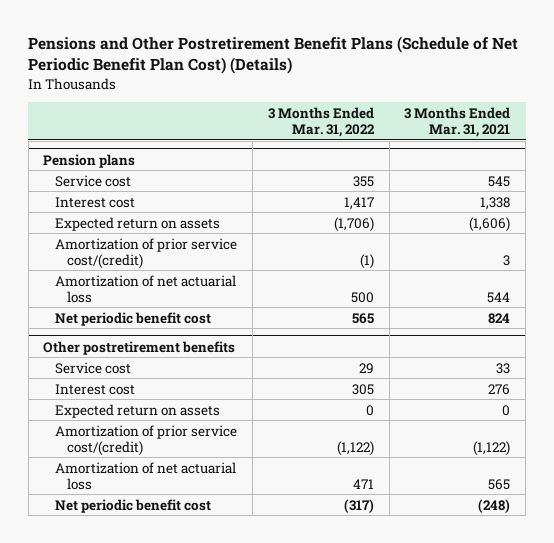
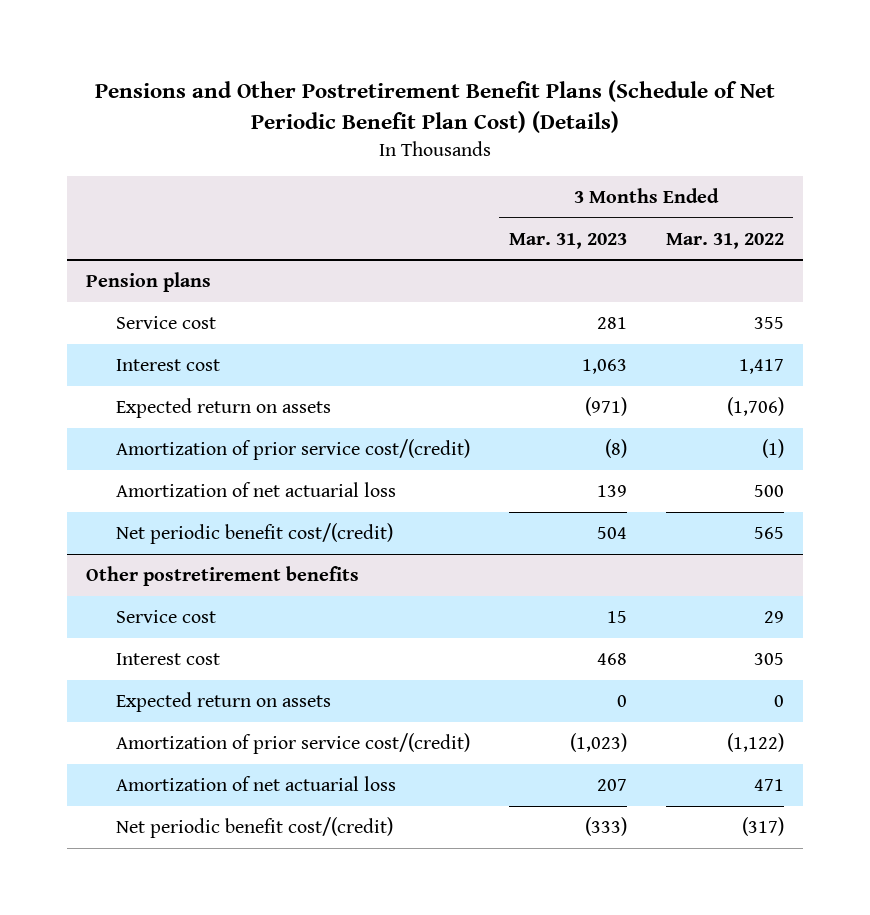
[404,106,511,137] 3 Months Ended Mar. 31, 2021 -> none
none -> [508,232,627,249] Mar. 31, 2023
[55,311,212,326] Net periodic benefit cost -> [115,523,393,545] Net periodic benefit cost/(credit)
[55,498,212,513] Net periodic benefit cost -> [115,817,393,839] Net periodic benefit cost/(credit)

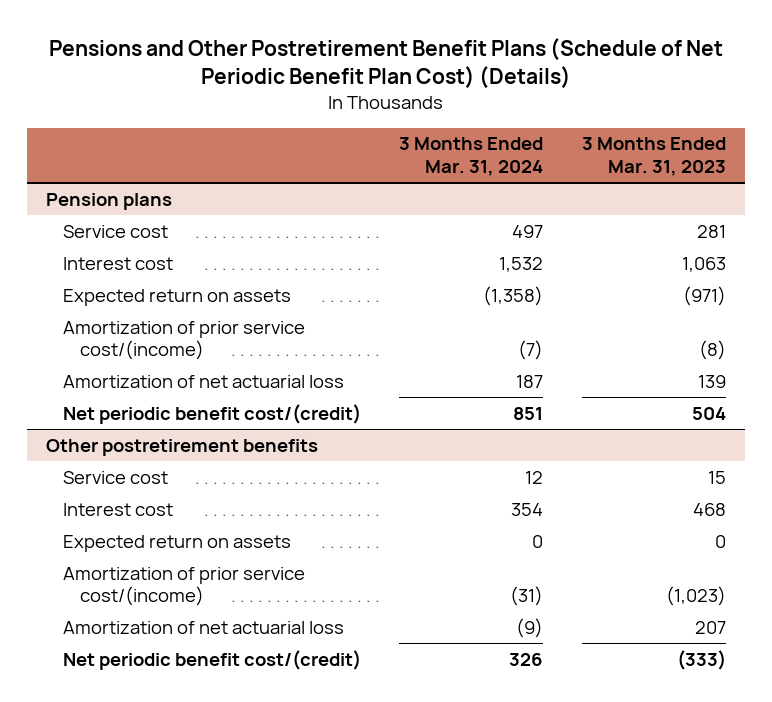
[665,232,784,249] Mar. 31, 2022 -> none
none -> [399,137,544,177] 3 Months Ended Mar. 31, 2024
[115,439,470,461] Amortization of prior service cost/(credit) -> [63,320,306,361] Amortization of prior service cost/(income)
[115,733,470,755] Amortization of prior service cost/(credit) -> [63,566,306,607] Amortization of prior service cost/(income)

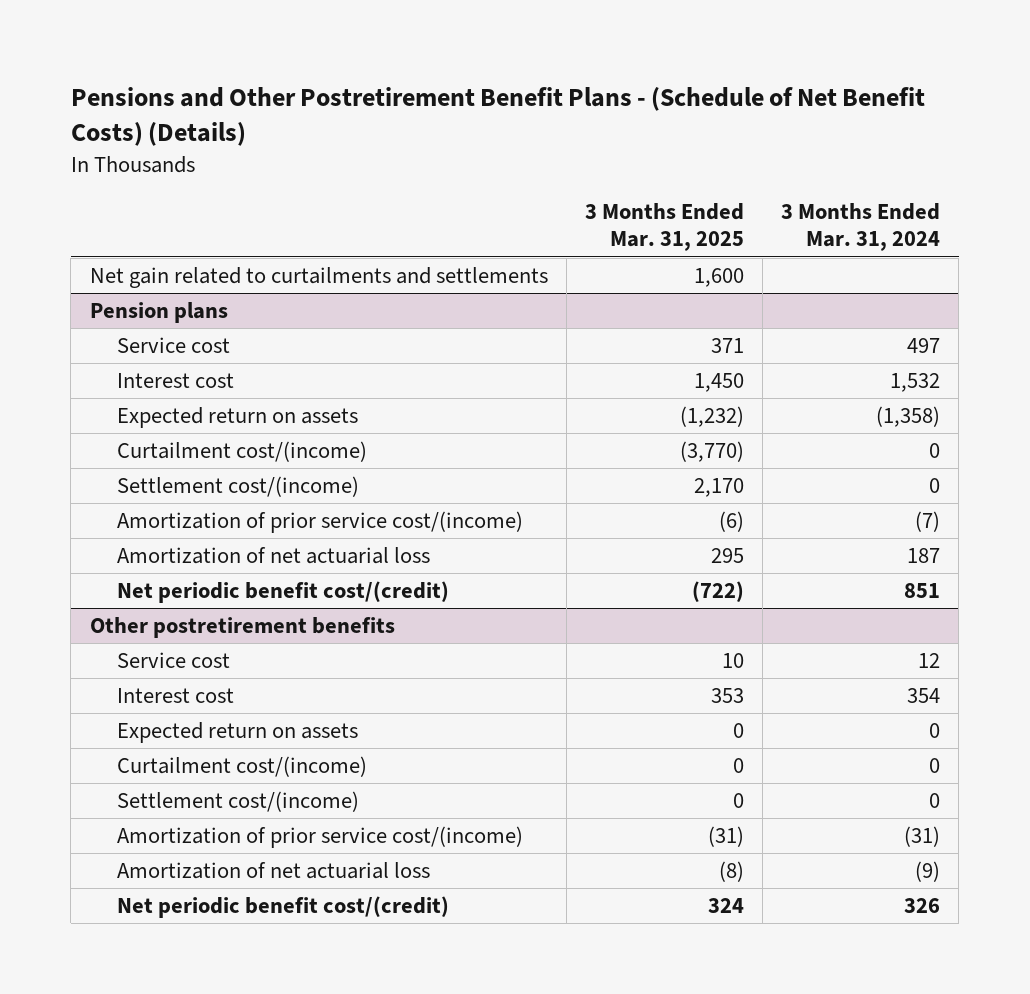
[48,37,723,89] Pensions and Other Postretirement Benefit Plans (Schedule of Net Periodic Benefit Plan Cost) (Details) -> [70,86,925,147] Pensions and Other Postretirement Benefit Plans - (Schedule of Net Benefit Costs) (Details)
[581,137,726,177] 3 Months Ended Mar. 31, 2023 -> none
none -> [584,203,744,252] 3 Months Ended Mar. 31, 2025
none -> [89,267,548,289] Net gain related to curtailments and settlements
none -> [117,441,368,463] Curtailment cost/(income)
none -> [117,476,360,498] Settlement cost/(income)
none -> [117,756,368,778] Curtailment cost/(income)
none -> [117,791,360,813] Settlement cost/(income)

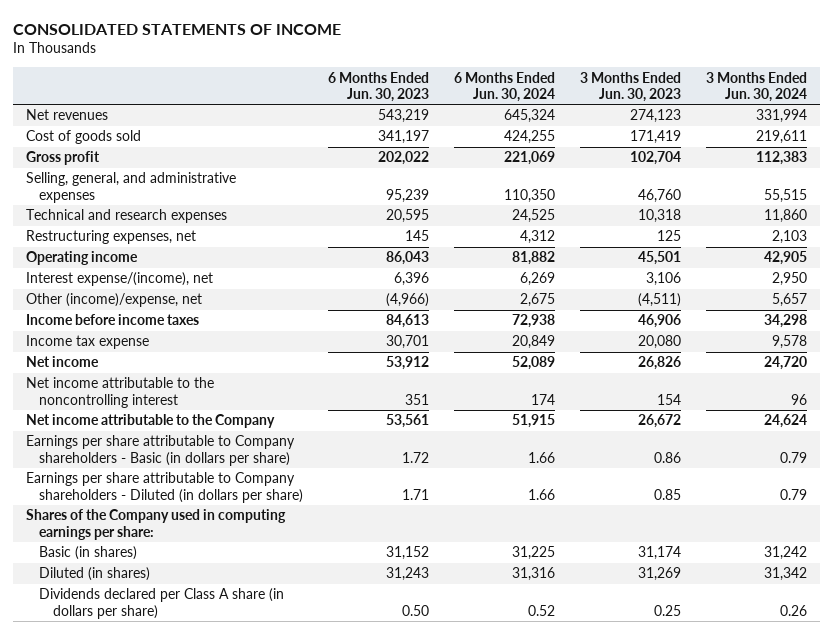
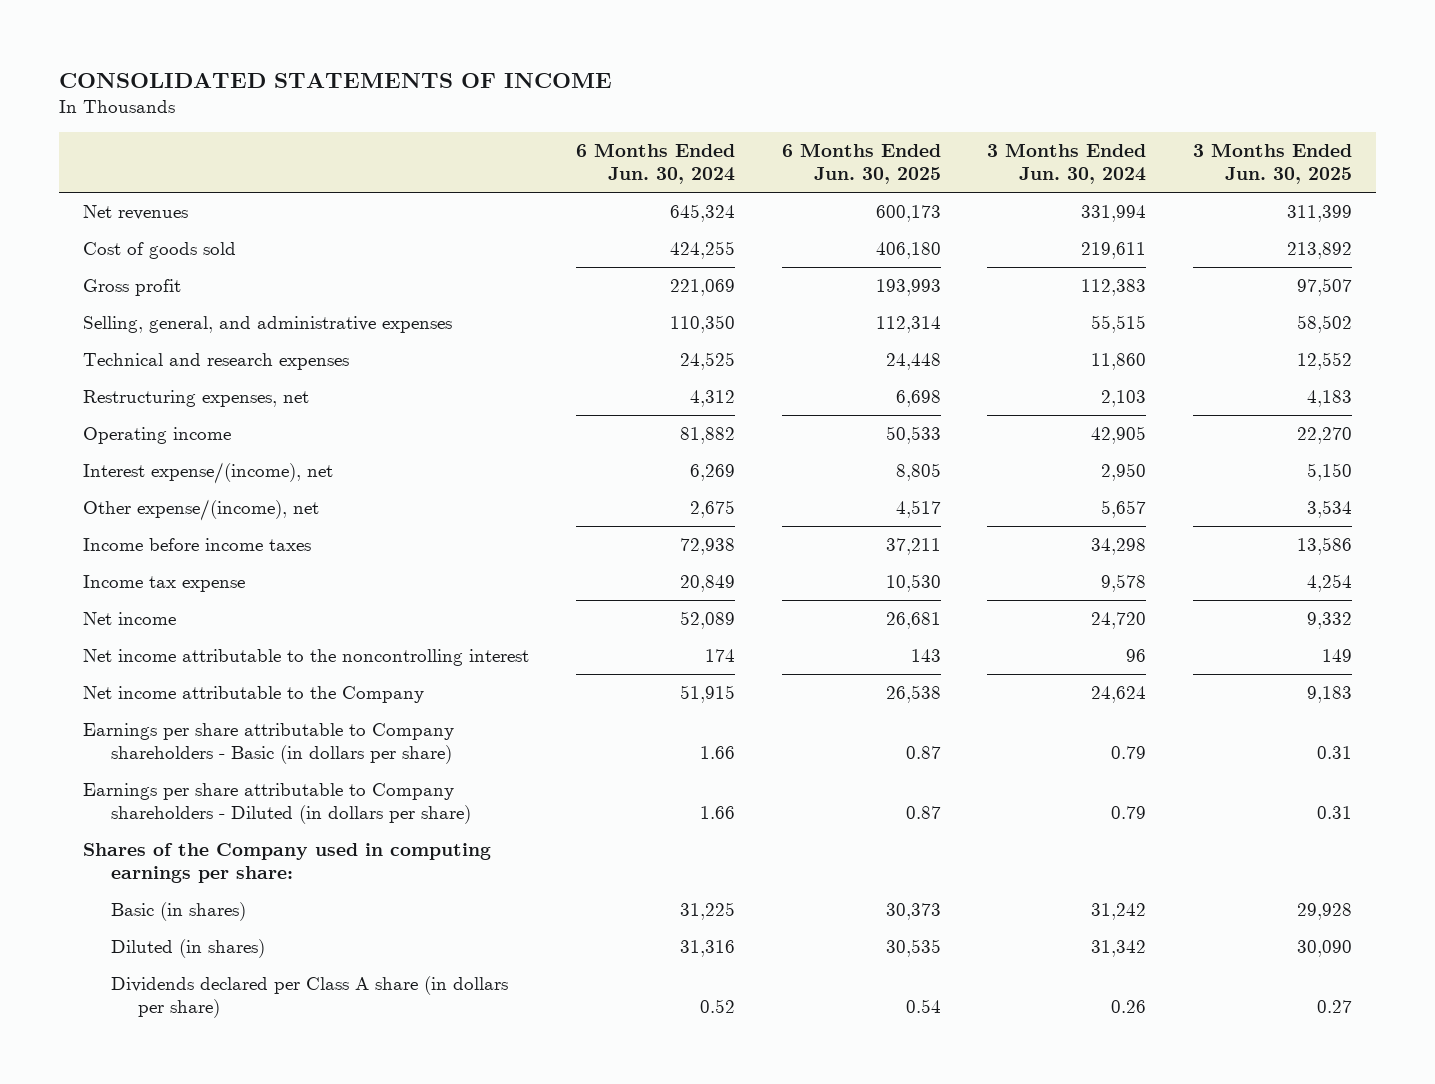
[328,71,430,102] 6 Months Ended Jun. 30, 2023 -> none
[580,71,682,102] 3 Months Ended Jun. 30, 2023 -> none
none -> [781,142,941,185] 6 Months Ended Jun. 30, 2025
none -> [1193,142,1353,185] 3 Months Ended Jun. 30, 2025
[25,293,202,308] Other (income)/expense, net -> [82,498,319,521] Other expense/(income), net

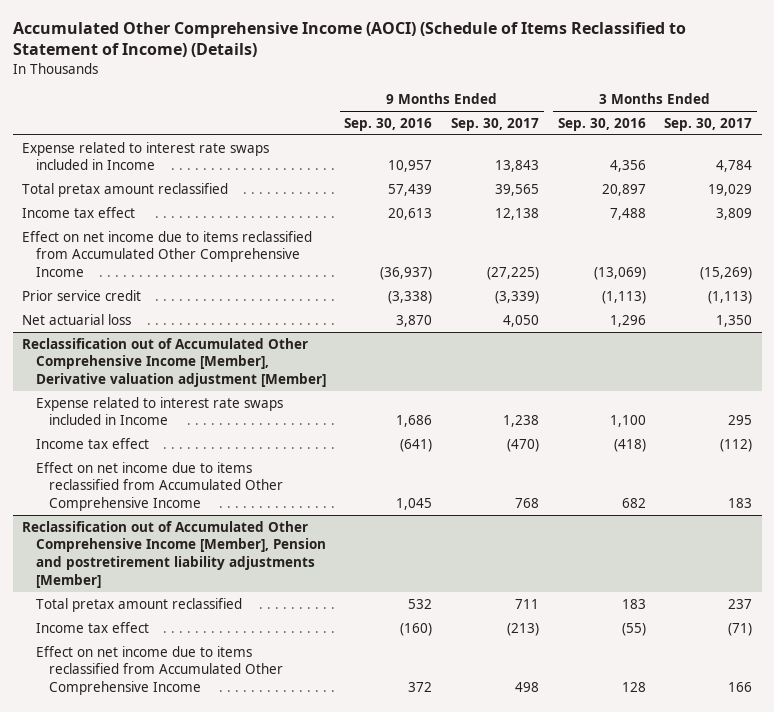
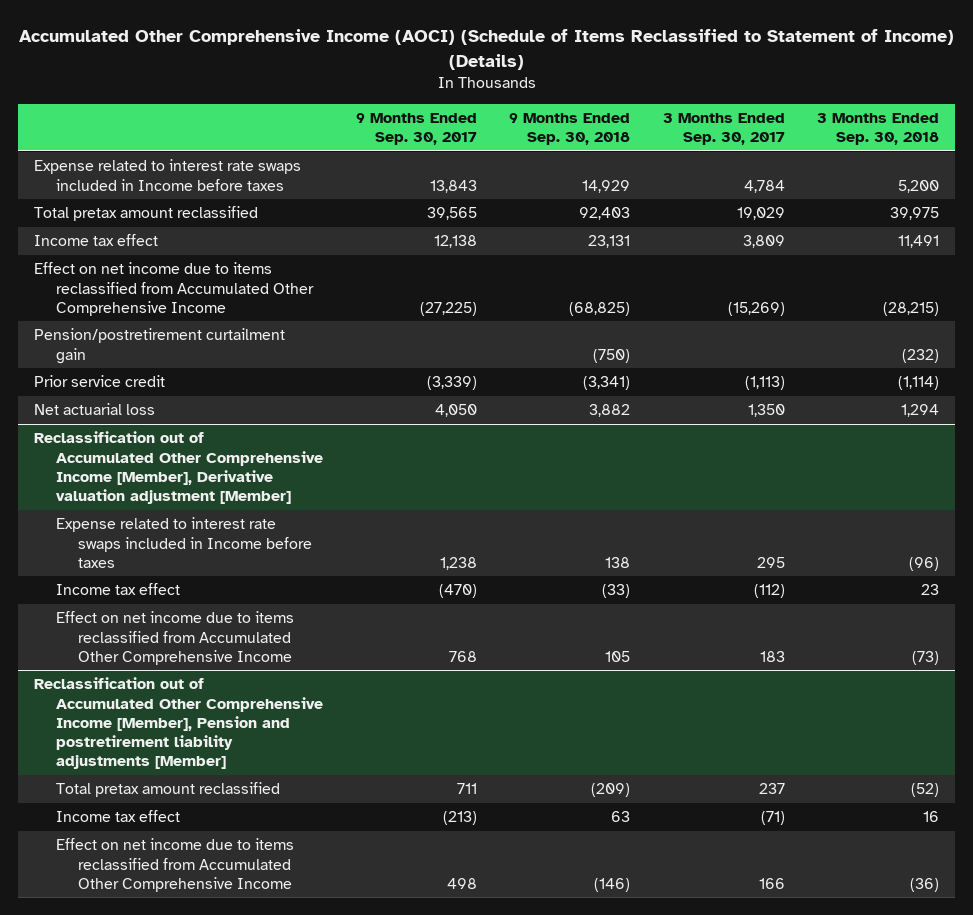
[344,118,433,132] Sep. 30, 2016 -> none
[557,118,646,132] Sep. 30, 2016 -> none
none -> [509,113,631,146] 9 Months Ended Sep. 30, 2018
none -> [817,113,940,146] 3 Months Ended Sep. 30, 2018
[22,141,270,171] Expense related to interest rate swaps included in Income -> [34,159,302,191] Expense related to interest rate swaps included in Income before taxes
none -> [34,328,286,364] Pension/postretirement curtailment gain
[35,396,283,426] Expense related to interest rate swaps included in Income -> [56,517,313,568] Expense related to interest rate swaps included in Income before taxes

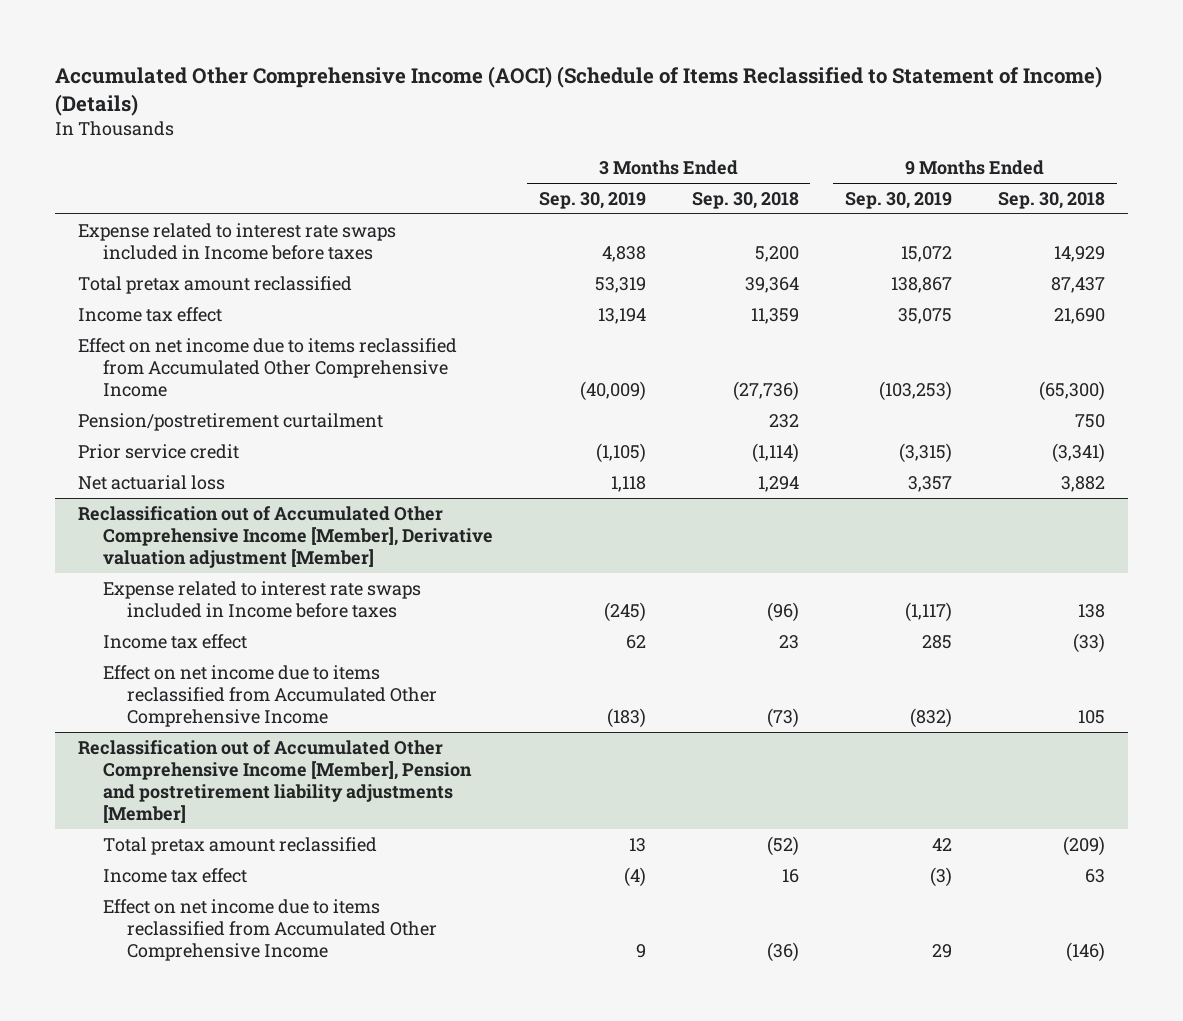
[355,113,477,146] 9 Months Ended Sep. 30, 2017 -> none
[662,113,785,146] 3 Months Ended Sep. 30, 2017 -> none
none -> [538,191,646,209] Sep. 30, 2019
none -> [844,191,952,209] Sep. 30, 2019
[579,207,631,221] 92,403 -> [1051,276,1106,293] 87,437
[890,207,940,221] 39,975 -> [744,276,799,293] 39,364
[588,235,631,249] 23,131 -> [1054,307,1106,324] 21,690
[898,235,940,249] 11,491 -> [750,307,799,324] 11,359
[569,301,631,316] (68,825) -> [1039,381,1106,402] (65,300)
[883,301,940,316] (28,215) -> [732,381,799,402] (27,736)
[34,328,286,364] Pension/postretirement curtailment gain -> [78,412,384,431] Pension/postretirement curtailment
[593,348,631,363] (750) -> [1075,413,1106,428] 750
[902,348,940,363] (232) -> [768,413,799,428] 232

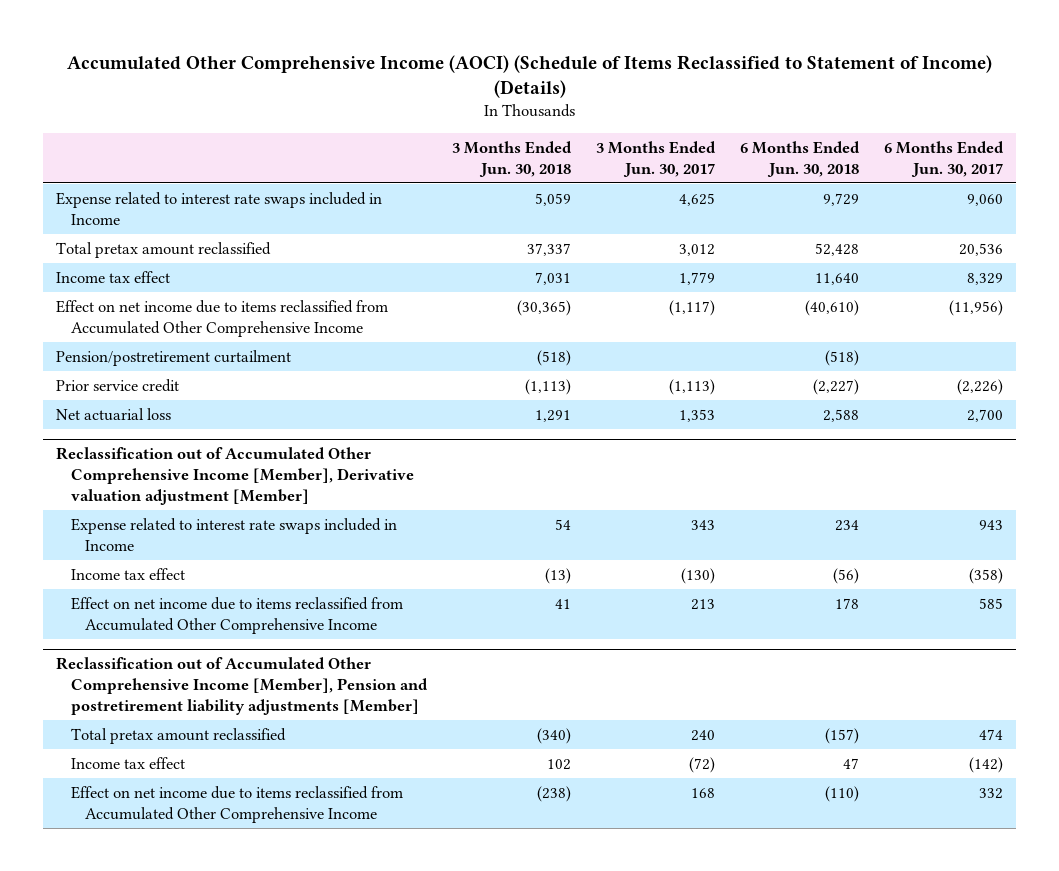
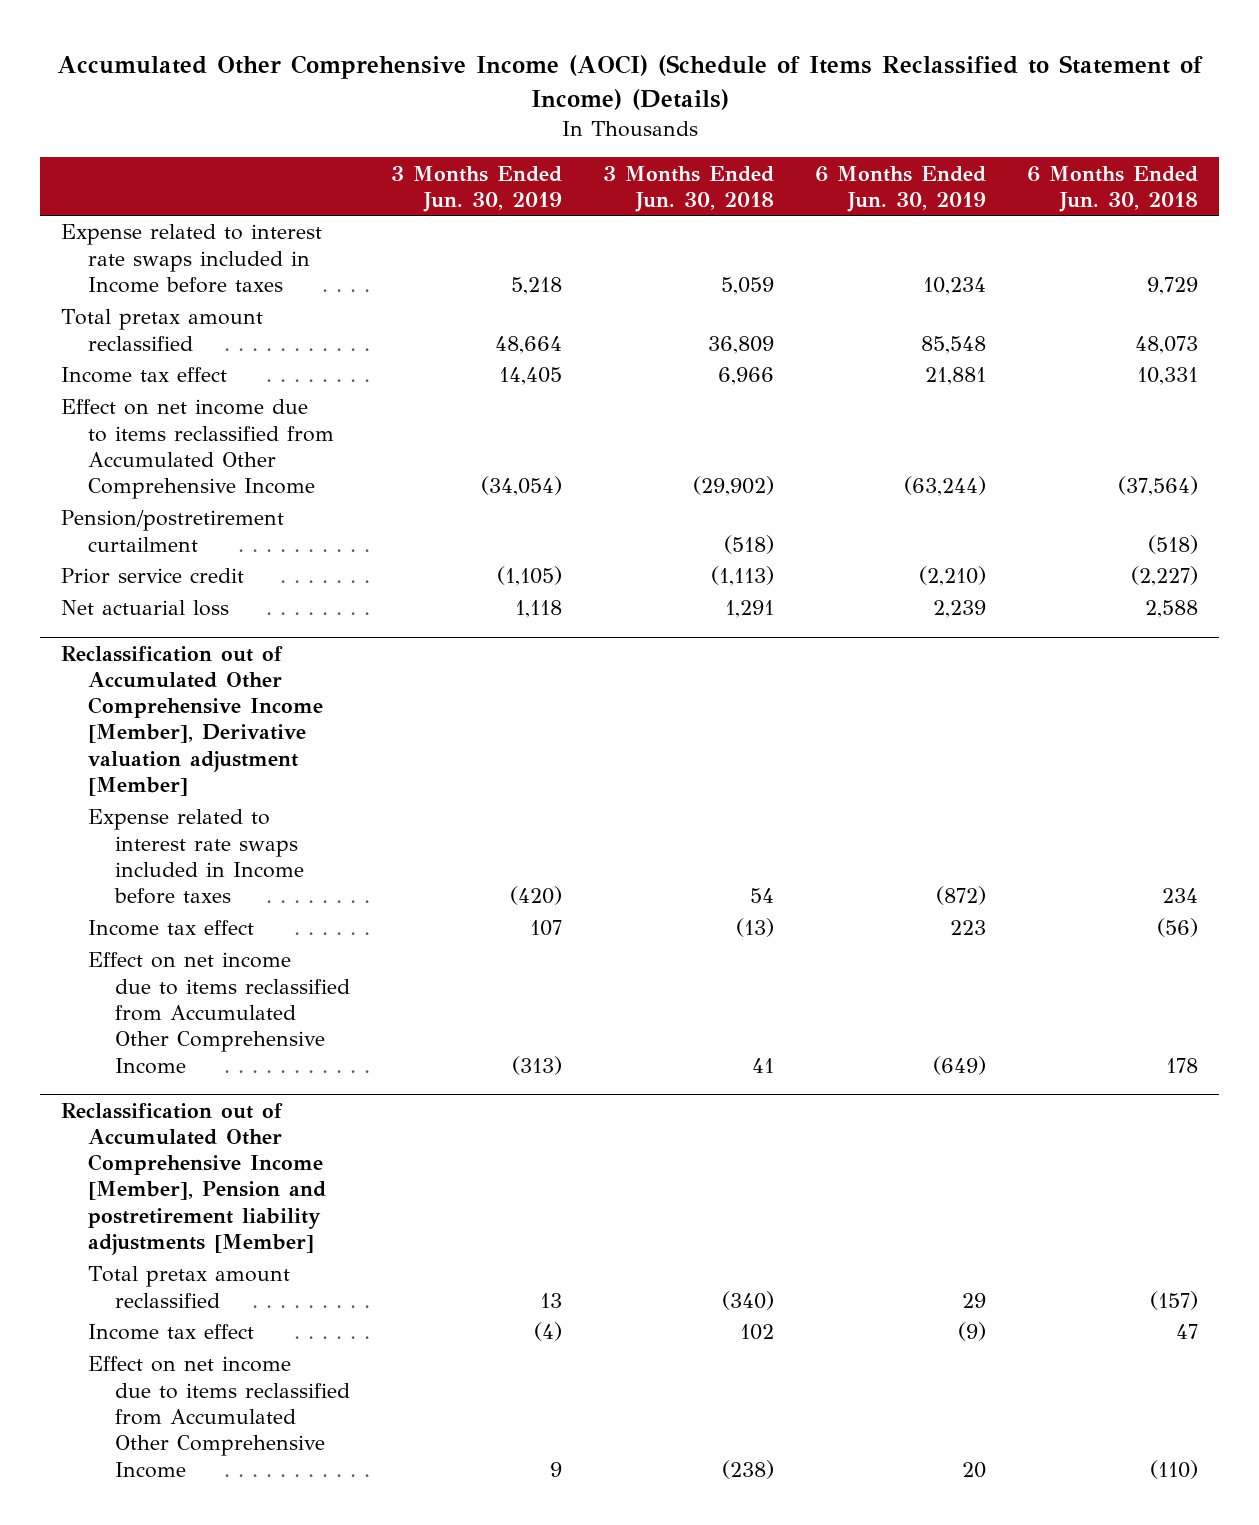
[595,140,716,177] 3 Months Ended Jun. 30, 2017 -> none
[884,140,1005,177] 6 Months Ended Jun. 30, 2017 -> none
none -> [390,165,562,212] 3 Months Ended Jun. 30, 2019
none -> [815,165,987,212] 6 Months Ended Jun. 30, 2019
[55,191,382,225] Expense related to interest rate swaps included in Income -> [60,224,322,294] Expense related to interest rate swaps included in Income before taxes
[526,242,571,256] 37,337 -> [707,335,774,354] 36,809
[815,242,860,256] 52,428 -> [1135,335,1199,354] 48,073
[534,271,571,285] 7,031 -> [717,367,774,386] 6,966
[815,272,860,285] 11,640 -> [1137,367,1199,386] 10,331
[516,299,571,316] (30,365) -> [692,476,774,497] (29,902)
[805,299,860,316] (40,610) -> [1118,476,1199,497] (37,564)
[70,517,397,551] Expense related to interest rate swaps included in Income -> [87,809,304,905] Expense related to interest rate swaps included in Income before taxes

